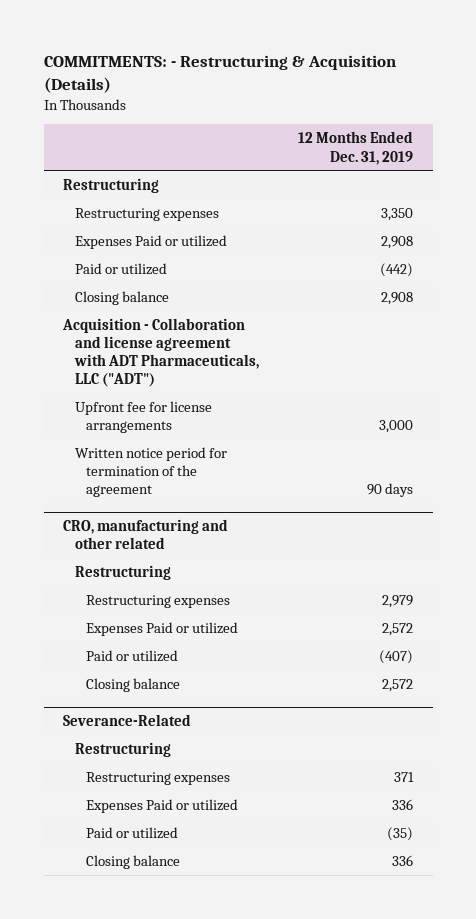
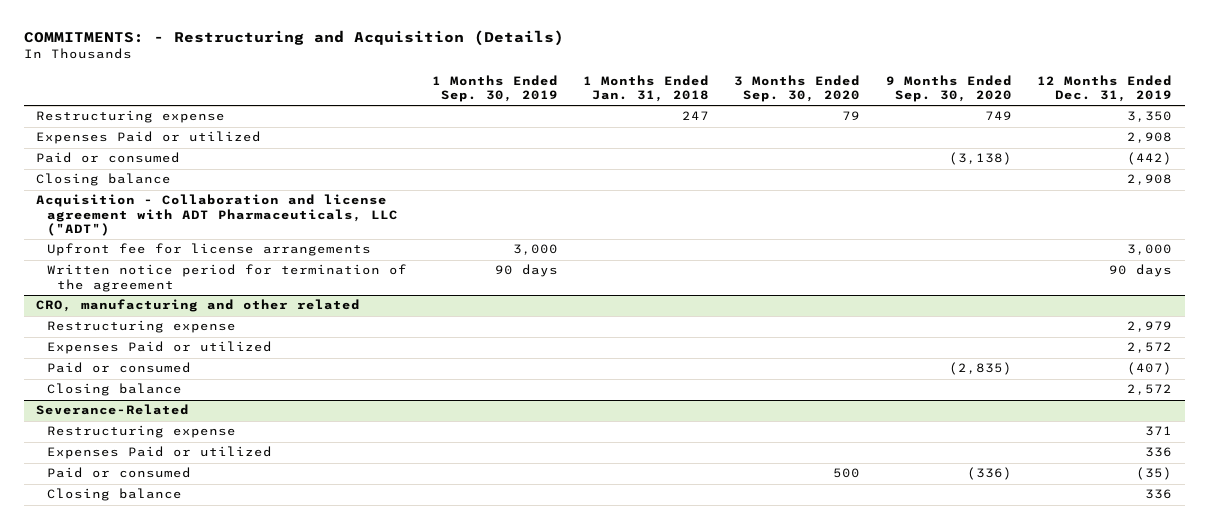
[43,54,396,93] COMMITMENTS: - Restructuring & Acquisition (Details) -> [23,30,564,47] COMMITMENTS: - Restructuring and Acquisition (Details)
none -> [431,74,558,103] 1 Months Ended Sep. 30, 2019
none -> [583,74,710,103] 1 Months Ended Jan. 31, 2018
none -> [734,74,861,103] 3 Months Ended Sep. 30, 2020
none -> [885,74,1012,103] 9 Months Ended Sep. 30, 2020
[63,178,160,194] Restructuring -> none
[74,208,219,222] Restructuring expenses -> [36,110,226,124] Restructuring expense
[74,263,167,276] Paid or utilized -> [36,152,181,164] Paid or consumed
[74,565,171,581] Restructuring -> none
[86,595,231,609] Restructuring expenses -> [46,320,236,334] Restructuring expense
[86,650,179,663] Paid or utilized -> [46,362,191,374] Paid or consumed
[74,742,171,758] Restructuring -> none
[86,772,231,786] Restructuring expenses -> [46,425,236,439] Restructuring expense
[86,827,179,840] Paid or utilized -> [46,467,191,479] Paid or consumed

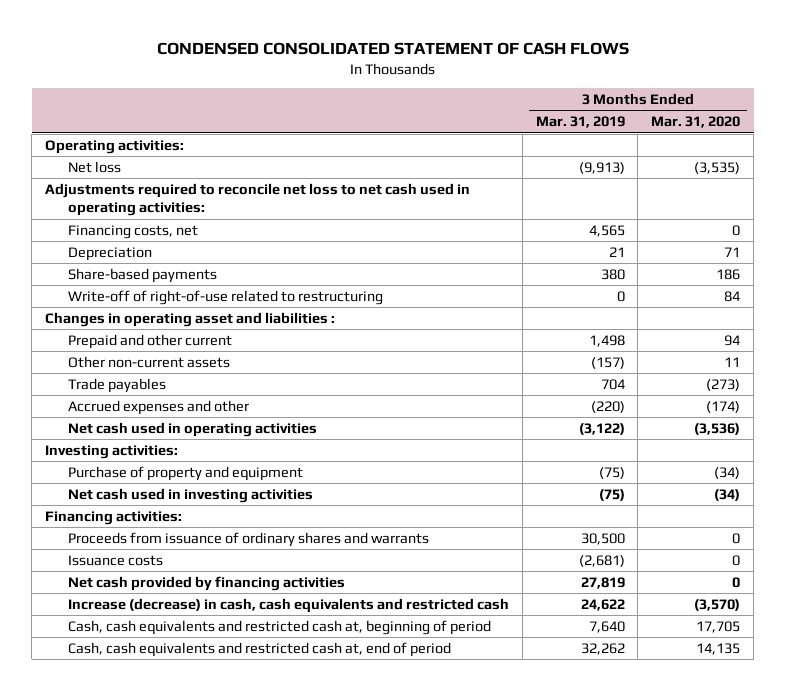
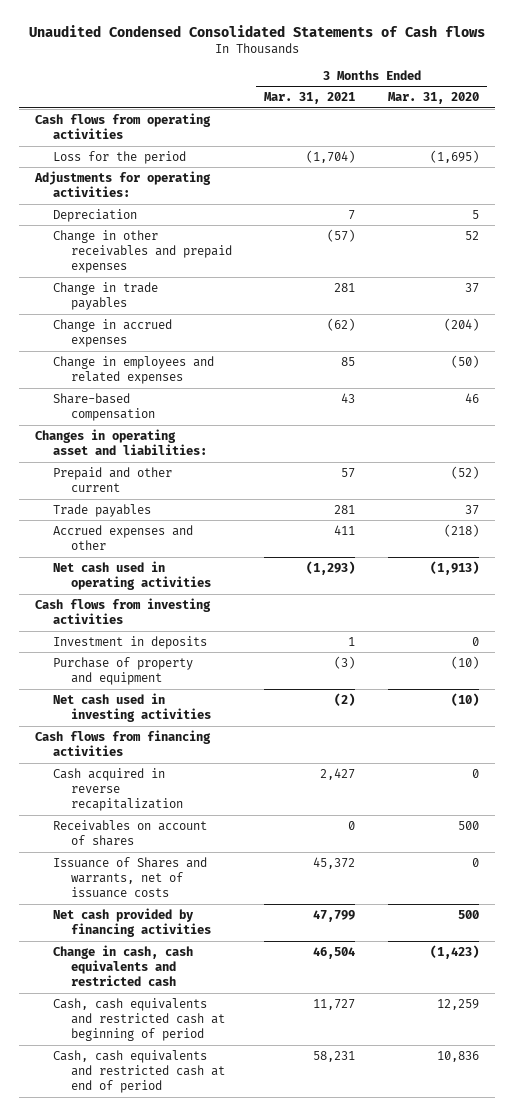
[156,42,629,56] CONDENSED CONSOLIDATED STATEMENT OF CASH FLOWS -> [28,25,485,38] Unaudited Condensed Consolidated Statements of Cash flows
[535,116,625,129] Mar. 31, 2019 -> none
none -> [264,92,356,105] Mar. 31, 2021
[67,224,198,239] Financing costs, net -> none
[67,289,383,305] Write-off of right-of-use related to restructuring -> none
[67,355,230,368] Other non-current assets -> none
[67,554,163,566] Issuance costs -> none
[44,139,184,154] Operating activities: -> [34,112,211,140] Cash flows from operating activities
[67,160,121,173] Net loss -> [52,150,186,164] Loss for the period
[694,161,741,174] (3,535) -> [429,149,479,163] (1,695)
[44,182,470,217] Adjustments required to reconcile net loss to net cash used in operating activities: -> [33,170,211,198] Adjustments for operating activities:
[724,246,741,257] 71 -> [471,209,479,219] 5
none -> [52,229,233,274] Change in other receivables and prepaid expenses
none -> [52,281,158,311] Change in trade payables
none -> [52,318,172,348] Change in accrued expenses
none -> [52,355,214,385] Change in employees and related expenses
[67,267,217,283] Share-based payments -> [52,392,156,422] Share-based compensation
[716,268,741,280] 186 -> [464,392,479,403] 46
[44,311,335,327] Changes in operating asset and liabilities : -> [34,428,207,456] Changes in operating asset and liabilities:
[724,334,741,346] 94 -> [450,465,479,479] (52)
[706,378,741,391] (273) -> [464,504,479,515] 37
[706,400,741,413] (174) -> [443,523,479,537] (218)
[694,422,741,435] (3,536) -> [429,560,479,575] (1,913)
[44,444,178,459] Investing activities: -> [34,597,211,625] Cash flows from investing activities
none -> [52,635,207,649] Investment in deposits
[714,466,741,479] (34) -> [450,655,479,669] (10)
[714,488,741,501] (34) -> [450,692,479,706] (10)
[44,510,182,525] Financing activities: -> [34,729,211,757] Cash flows from financing activities
none -> [52,767,184,812] Cash acquired in reverse recapitalization
none -> [52,819,207,847] Receivables on account of shares
[67,531,429,547] Proceeds from issuance of ordinary shares and warrants -> [52,856,207,899] Issuance of Shares and warrants, net of issuance costs
[732,576,741,588] 0 -> [457,909,479,919] 500
[67,597,509,613] Increase (decrease) in cash, cash equivalents and restricted cash -> [52,944,193,987] Change in cash, cash equivalents and restricted cash
[694,598,741,611] (3,570) -> [429,944,479,959] (1,423)
[67,619,491,635] Cash, cash equivalents and restricted cash at, beginning of period -> [52,997,226,1042] Cash, cash equivalents and restricted cash at beginning of period
[696,620,741,633] 17,705 -> [436,998,479,1010] 12,259
[67,641,451,657] Cash, cash equivalents and restricted cash at, end of period -> [52,1049,226,1094] Cash, cash equivalents and restricted cash at end of period
[696,642,741,655] 14,135 -> [436,1050,479,1062] 10,836

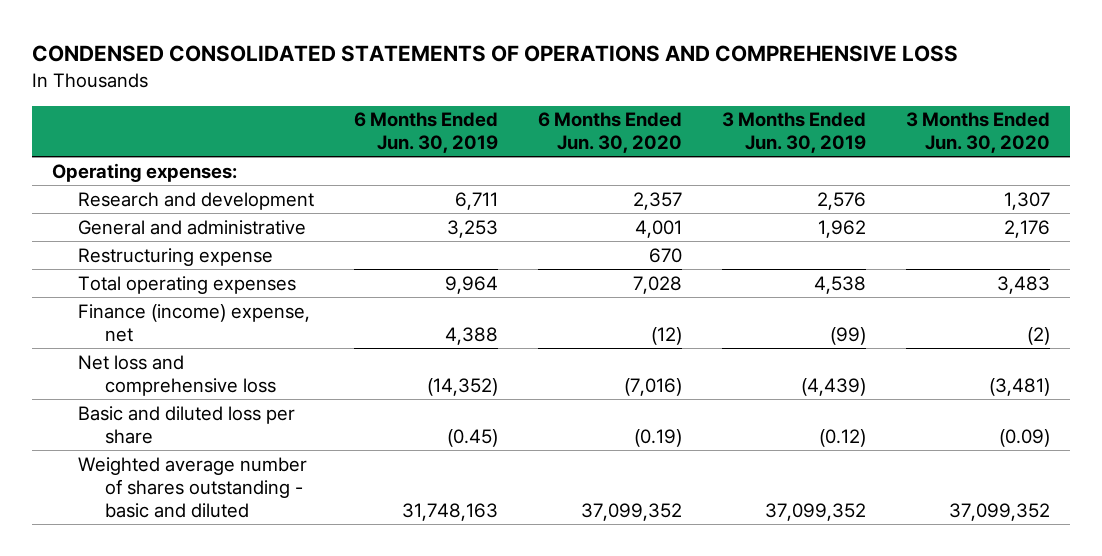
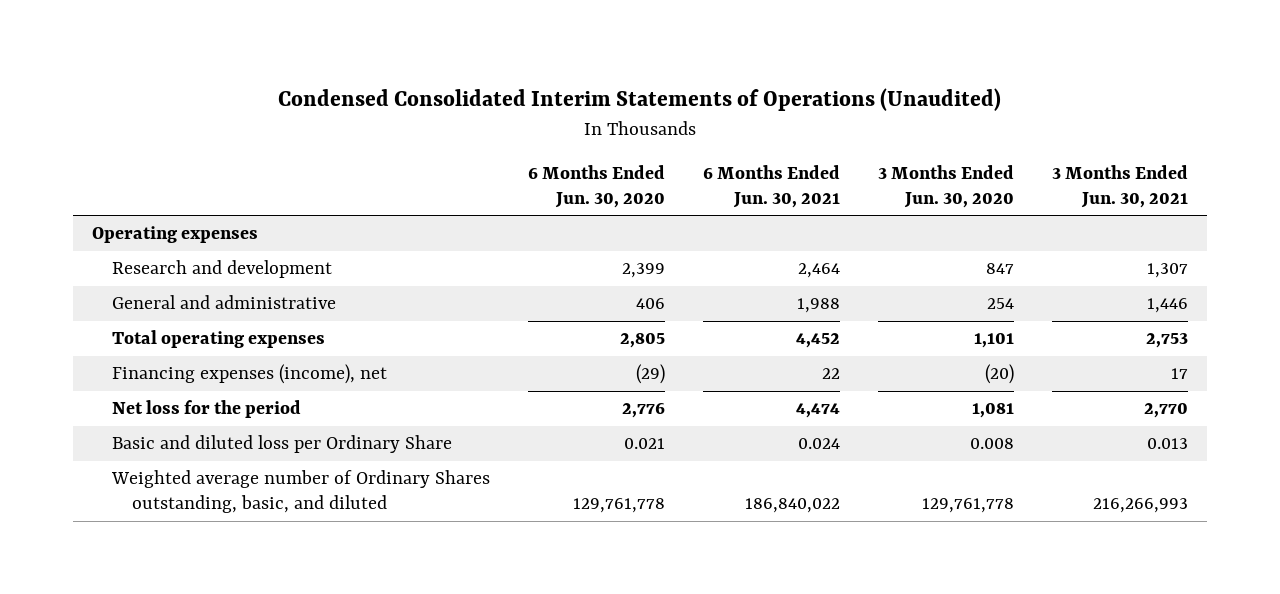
[32,45,959,63] CONDENSED CONSOLIDATED STATEMENTS OF OPERATIONS AND COMPREHENSIVE LOSS -> [278,88,1002,112] Condensed Consolidated Interim Statements of Operations (Unaudited)
[354,112,499,154] 6 Months Ended Jun. 30, 2019 -> none
[721,112,866,154] 3 Months Ended Jun. 30, 2019 -> none
none -> [703,165,841,209] 6 Months Ended Jun. 30, 2021
none -> [1052,165,1189,209] 3 Months Ended Jun. 30, 2021
[78,247,274,266] Restructuring expense -> none
[78,303,311,342] Finance (income) expense, net -> none
[52,162,238,182] Operating expenses: -> [92,226,259,244] Operating expenses
[633,191,683,210] 2,357 -> [622,263,666,279] 2,399
[1003,191,1050,210] 1,307 -> [986,263,1015,275] 847
[635,219,683,238] 4,001 -> [636,298,666,310] 406
[1003,219,1050,238] 2,176 -> [987,298,1015,310] 254
[633,275,683,294] 7,028 -> [620,333,666,349] 2,805
[996,275,1050,294] 3,483 -> [974,333,1015,349] 1,101
none -> [111,364,387,385] Financing expenses (income), net
[78,354,276,396] Net loss and comprehensive loss -> [111,400,301,419] Net loss for the period
[624,377,683,396] (7,016) -> [622,403,666,419] 2,776
[988,377,1050,396] (3,481) -> [972,403,1015,419] 1,081
[78,405,296,444] Basic and diluted loss per share -> [111,435,452,454] Basic and diluted loss per Ordinary Share
[634,428,683,447] (0.19) -> [624,438,666,450] 0.021
[998,428,1050,447] (0.09) -> [970,438,1015,450] 0.008
[78,456,308,518] Weighted average number of shares outstanding - basic and diluted -> [110,470,490,514] Weighted average number of Ordinary Shares outstanding, basic, and diluted
[581,502,683,521] 37,099,352 -> [573,498,666,514] 129,761,778
[948,502,1050,521] 37,099,352 -> [922,498,1015,514] 129,761,778

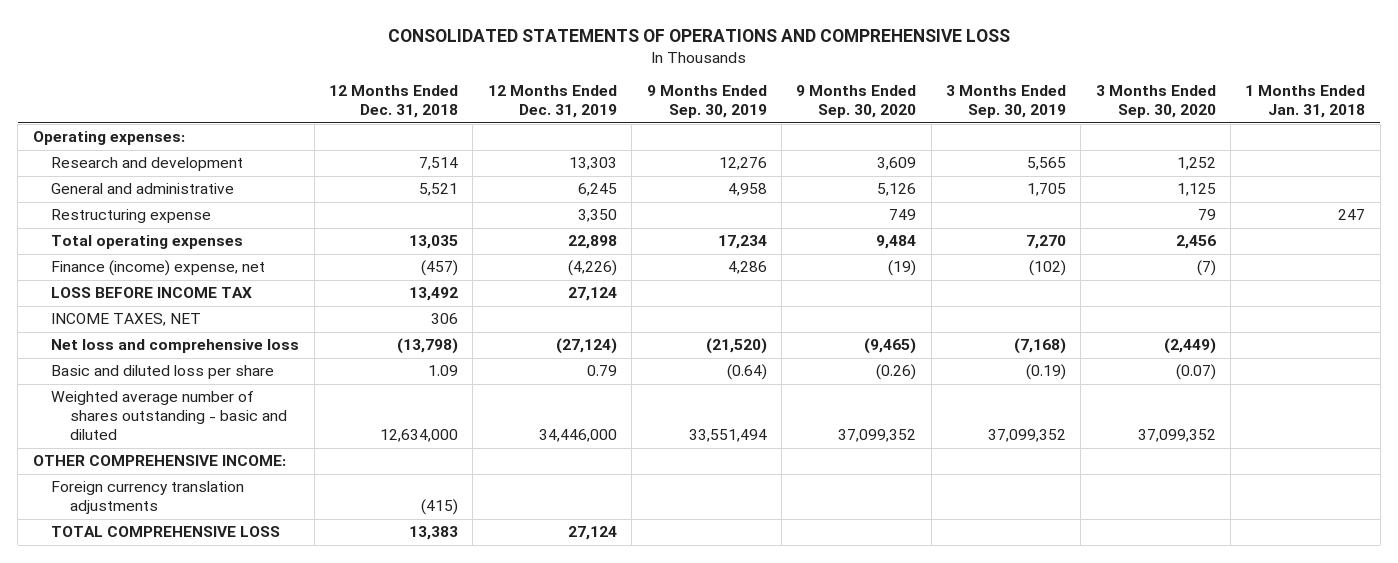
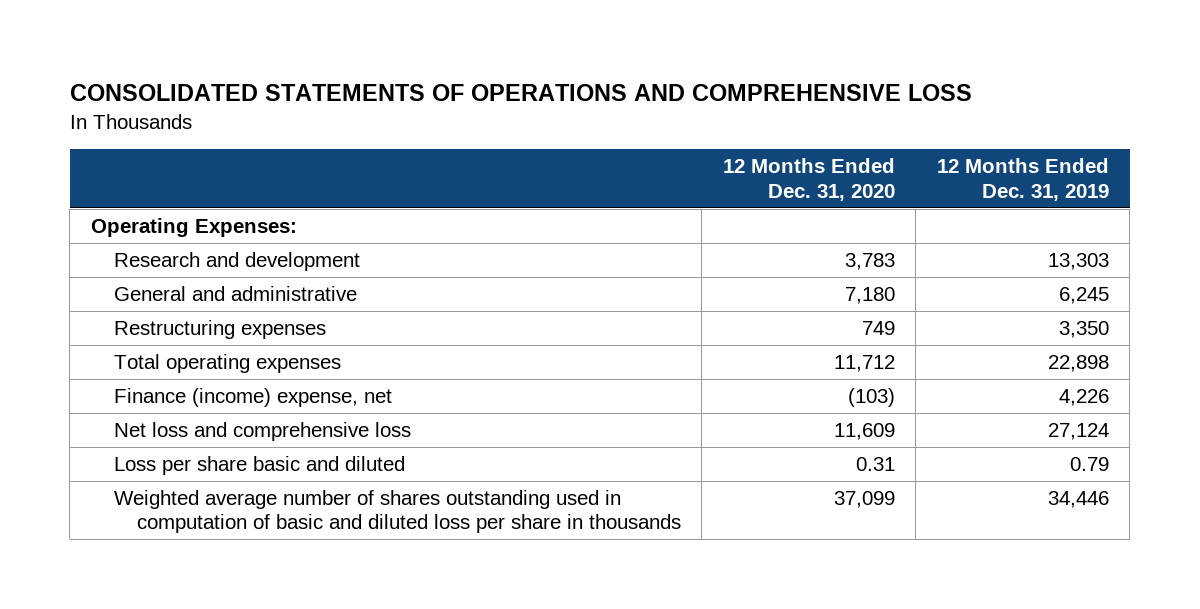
[329,85,459,119] 12 Months Ended Dec. 31, 2018 -> none
[646,85,767,119] 9 Months Ended Sep. 30, 2019 -> none
[796,85,917,119] 9 Months Ended Sep. 30, 2020 -> none
[945,85,1066,119] 3 Months Ended Sep. 30, 2019 -> none
[1095,85,1216,119] 3 Months Ended Sep. 30, 2020 -> none
[1245,85,1366,119] 1 Months Ended Jan. 31, 2018 -> none
none -> [722,158,895,201] 12 Months Ended Dec. 31, 2020
[32,131,185,146] Operating expenses: -> [90,218,297,238] Operating Expenses:
[51,209,212,224] Restructuring expense -> [113,320,326,340] Restructuring expenses
[51,287,253,299] LOSS BEFORE INCOME TAX -> none
[51,313,202,327] INCOME TAXES, NET -> none
[32,455,286,467] OTHER COMPREHENSIVE INCOME: -> none
[51,481,245,515] Foreign currency translation adjustments -> none
[51,526,281,538] TOTAL COMPREHENSIVE LOSS -> none
[567,260,617,277] (4,226) -> [1058,389,1109,407] 4,226
[555,338,617,355] (27,124) -> [1047,423,1109,441] 27,124
[51,365,275,380] Basic and diluted loss per share -> [113,456,405,476] Loss per share basic and diluted
[51,391,287,441] Weighted average number of shares outstanding - basic and diluted -> [113,490,681,534] Weighted average number of shares outstanding used in computation of basic and diluted loss per share in thousands
[538,429,617,443] 34,446,000 -> [1047,491,1109,509] 34,446

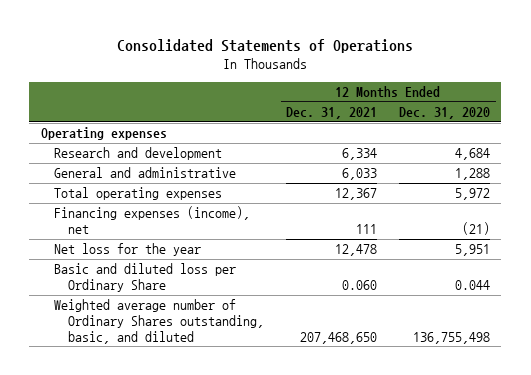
[69,84,972,102] CONSOLIDATED STATEMENTS OF OPERATIONS AND COMPREHENSIVE LOSS -> [117,39,414,54] Consolidated Statements of Operations
[936,158,1109,201] 12 Months Ended Dec. 31, 2019 -> none
none -> [286,106,378,119] Dec. 31, 2021
[113,320,326,340] Restructuring expenses -> none
[113,388,392,408] Finance (income) expense, net -> none
[90,218,297,238] Operating Expenses: -> [40,127,167,141] Operating expenses
[844,253,895,271] 3,783 -> [455,148,491,161] 4,684
[844,287,895,305] 7,180 -> [455,168,491,181] 1,288
[833,355,895,373] 11,712 -> [455,188,491,201] 5,972
none -> [54,206,251,234] Financing expenses (income), net
[113,422,411,442] Net loss and comprehensive loss -> [54,243,202,257] Net loss for the year
[833,423,895,441] 11,609 -> [455,244,491,257] 5,951
[113,456,405,476] Loss per share basic and diluted -> [54,263,237,292] Basic and diluted loss per Ordinary Share
[855,457,895,472] 0.31 -> [455,279,491,290] 0.044
[113,490,681,534] Weighted average number of shares outstanding used in computation of basic and diluted loss per share in thousands -> [54,299,265,344] Weighted average number of Ordinary Shares outstanding, basic, and diluted
[833,491,895,509] 37,099 -> [413,331,491,344] 136,755,498

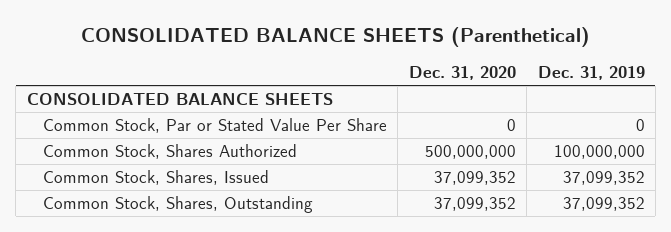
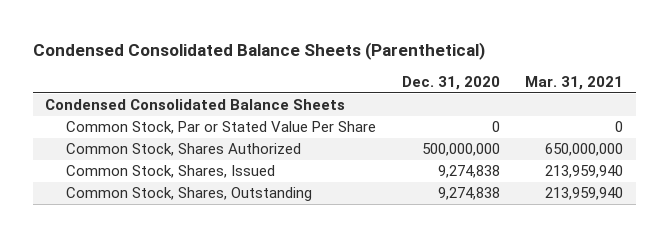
[80,27,590,48] CONSOLIDATED BALANCE SHEETS (Parenthetical) -> [32,41,485,60] Condensed Consolidated Balance Sheets (Parenthetical)
[537,66,645,81] Dec. 31, 2019 -> none
none -> [524,75,623,90] Mar. 31, 2021
[26,93,333,106] CONSOLIDATED BALANCE SHEETS -> [45,99,346,111] Condensed Consolidated Balance Sheets
[433,171,516,186] 37,099,352 -> [437,165,500,179] 9,274,838
[433,197,516,212] 37,099,352 -> [437,187,500,201] 9,274,838

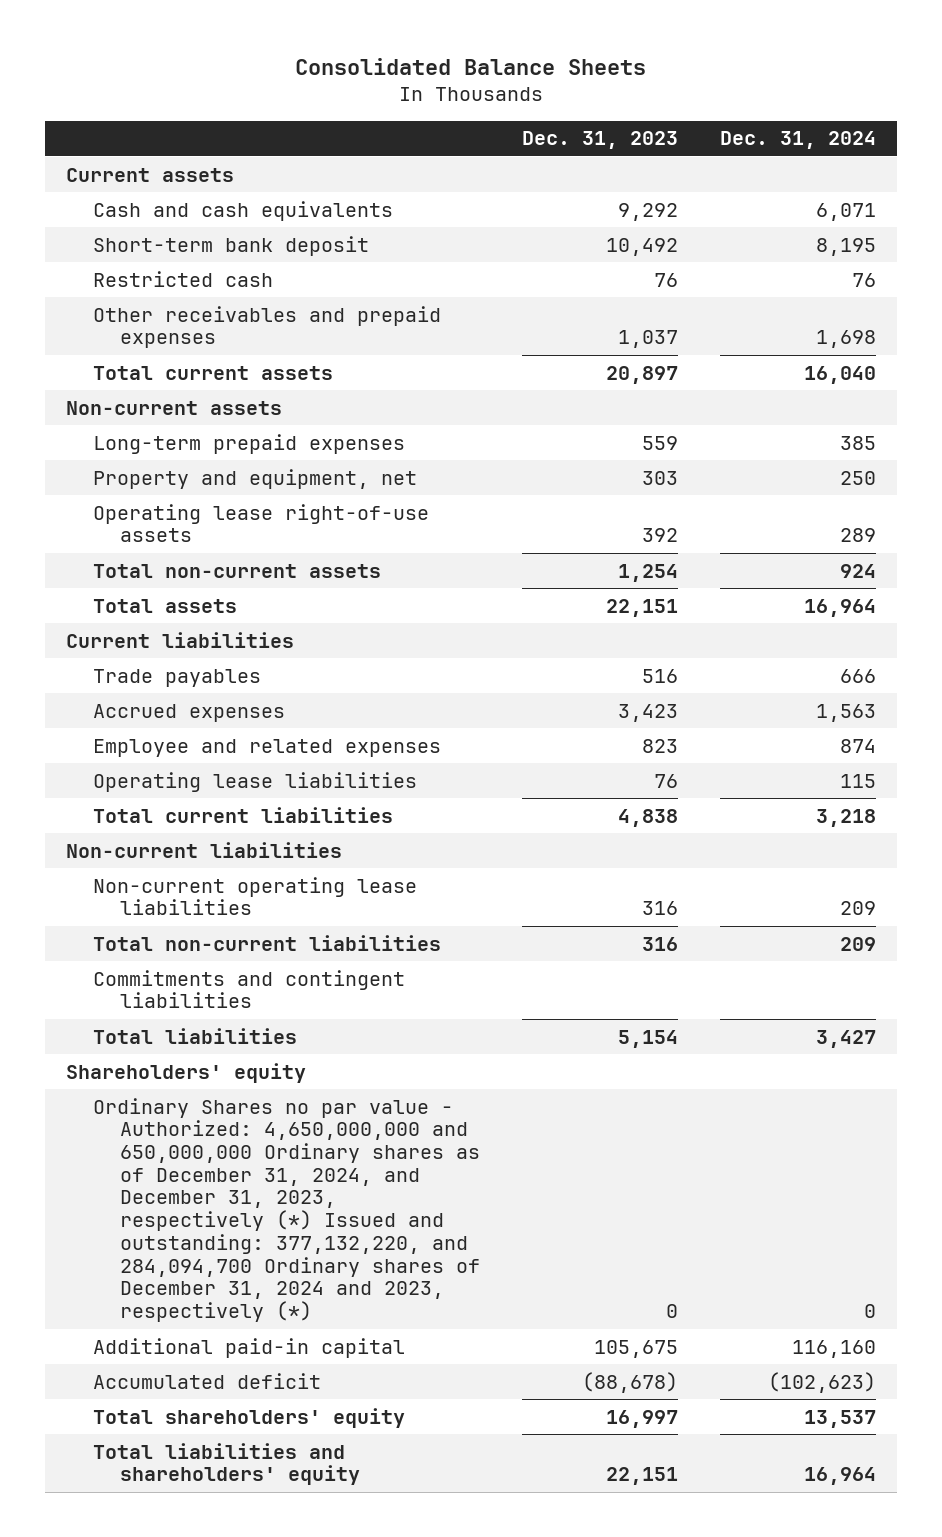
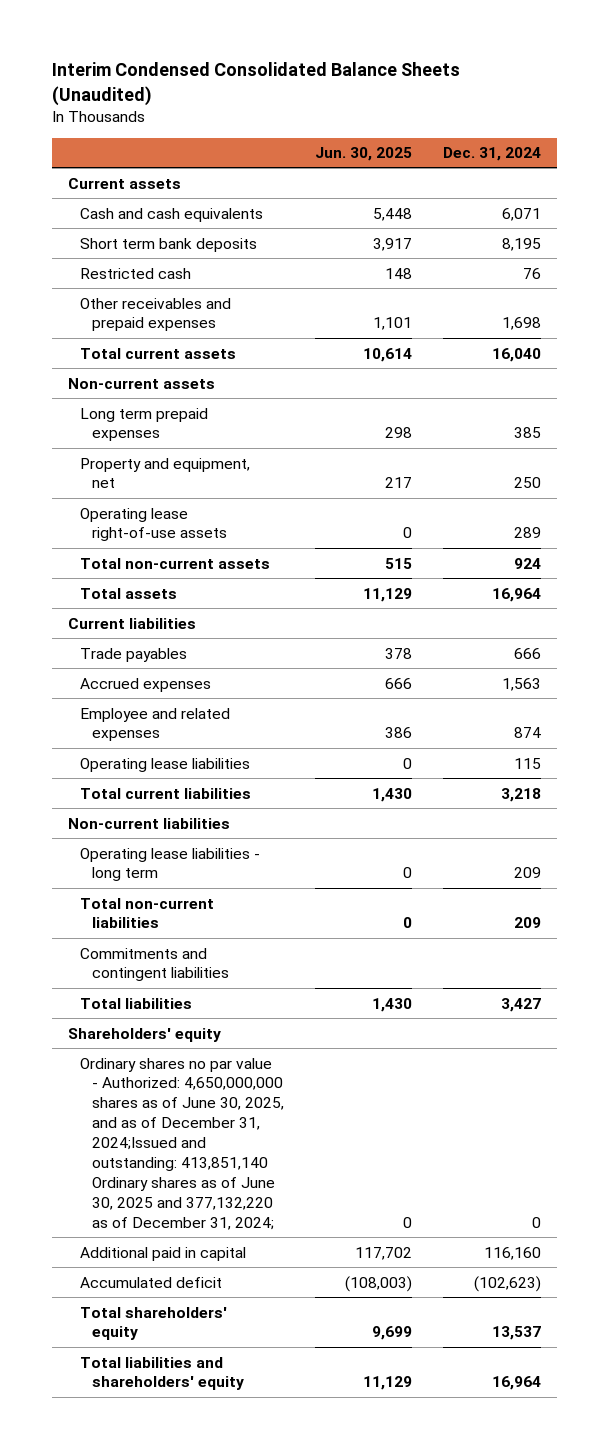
[295,58,647,76] Consolidated Balance Sheets -> [51,62,460,106] Interim Condensed Consolidated Balance Sheets (Unaudited)
[522,131,679,150] Dec. 31, 2023 -> none
none -> [315,147,413,162] Jun. 30, 2025
[93,235,370,256] Short-term bank deposit -> [79,237,257,252] Short term bank deposits
[93,433,406,454] Long-term prepaid expenses -> [79,407,208,442] Long term prepaid expenses
[93,876,418,916] Non-current operating lease liabilities -> [79,847,260,882] Operating lease liabilities - long term
[93,1097,481,1322] Ordinary Shares no par value - Authorized: 4,650,000,000 and 650,000,000 Ordinary shares as of December 31, 2024, and December 31, 2023, respectively (*) Issued and outstanding: 377,132,220, and 284,094,700 Ordinary shares of December 31, 2024 and 2023, respectively (*) -> [79,1057,284,1230] Ordinary shares no par value - Authorized: 4,650,000,000 shares as of June 30, 2025, and as of December 31, 2024;Issued and outstanding: 413,851,140 Ordinary shares as of June 30, 2025 and 377,132,220 as of December 31, 2024;
[93,1337,406,1358] Additional paid-in capital -> [79,1246,246,1261] Additional paid in capital

